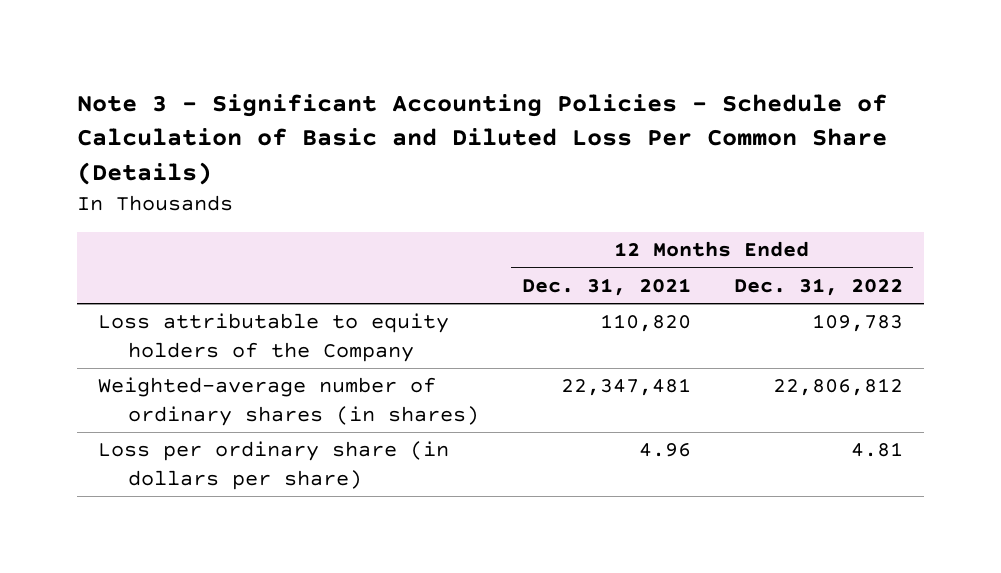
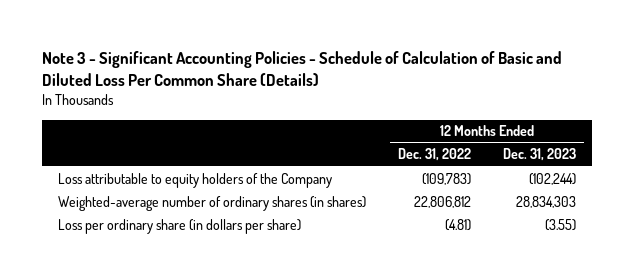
[521,278,691,297] Dec. 31, 2021 -> none
none -> [503,148,577,162] Dec. 31, 2023
[811,314,903,333] 109,783 -> [422,172,472,185] (109,783)
[850,442,903,458] 4.81 -> [445,218,472,231] (4.81)

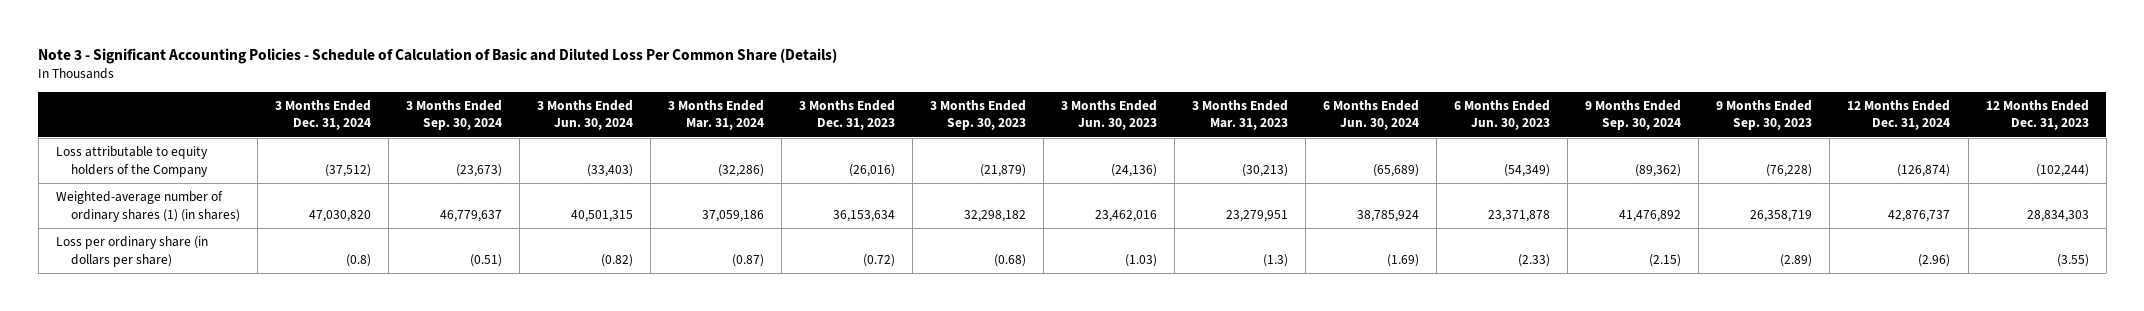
[398,148,472,162] Dec. 31, 2022 -> none
none -> [274,99,371,131] 3 Months Ended Dec. 31, 2024
none -> [405,99,502,131] 3 Months Ended Sep. 30, 2024
none -> [536,99,633,131] 3 Months Ended Jun. 30, 2024
none -> [667,99,764,131] 3 Months Ended Mar. 31, 2024
none -> [798,99,895,131] 3 Months Ended Dec. 31, 2023
none -> [930,99,1027,131] 3 Months Ended Sep. 30, 2023
none -> [1061,99,1158,131] 3 Months Ended Jun. 30, 2023
none -> [1192,99,1289,131] 3 Months Ended Mar. 31, 2023
none -> [1323,99,1420,131] 6 Months Ended Jun. 30, 2024
none -> [1454,99,1551,131] 6 Months Ended Jun. 30, 2023
none -> [1585,99,1682,131] 9 Months Ended Sep. 30, 2024
none -> [1716,99,1813,131] 9 Months Ended Sep. 30, 2023
none -> [1847,99,1951,131] 12 Months Ended Dec. 31, 2024
[58,195,367,211] Weighted-average number of ordinary shares (in shares) -> [55,191,240,222] Weighted-average number of ordinary shares (1) (in shares)

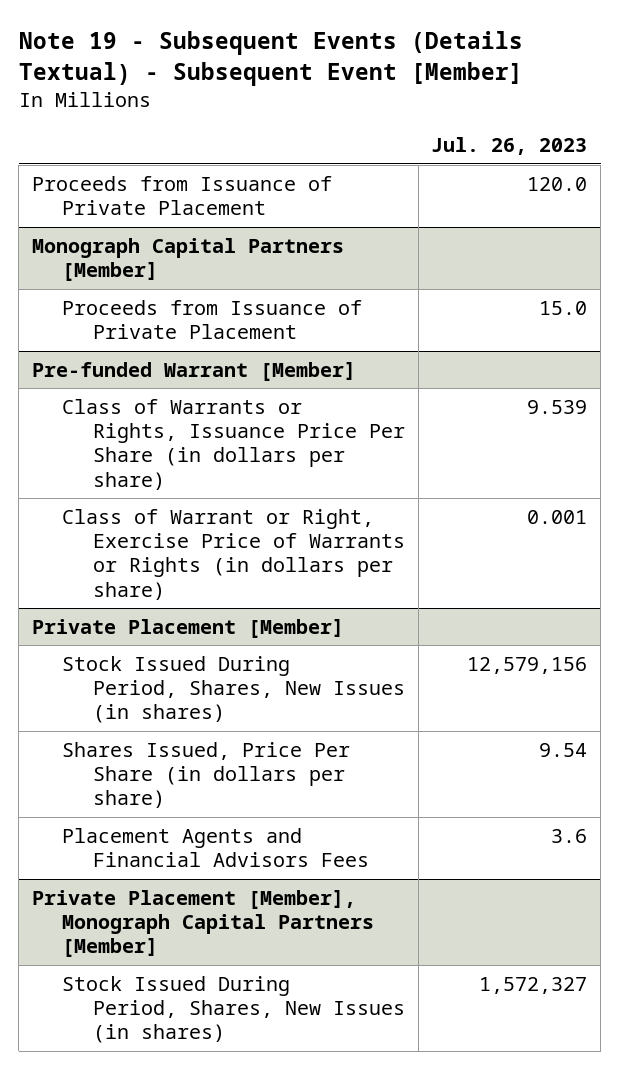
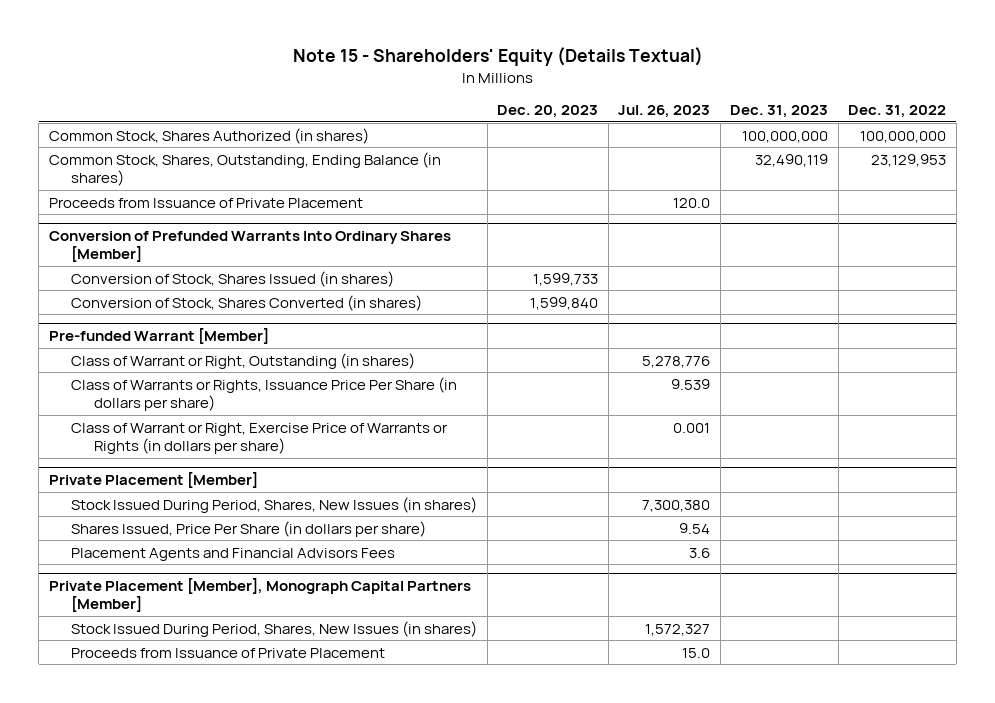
[18,31,523,86] Note 19 - Subsequent Events (Details Textual) - Subsequent Event [Member] -> [292,47,703,67] Note 15 - Shareholders' Equity (Details Textual)
none -> [497,105,599,119] Dec. 20, 2023
none -> [730,105,829,119] Dec. 31, 2023
none -> [848,105,947,119] Dec. 31, 2022
none -> [48,127,369,144] Common Stock, Shares Authorized (in shares)
none -> [48,151,441,187] Common Stock, Shares, Outstanding, Ending Balance (in shares)
[31,237,344,282] Monograph Capital Partners [Member] -> none
[62,299,363,340] Proceeds from Issuance of Private Placement -> none
none -> [48,230,451,263] Conversion of Prefunded Warrants Into Ordinary Shares [Member]
none -> [71,270,395,287] Conversion of Stock, Shares Issued (in shares)
none -> [71,294,423,311] Conversion of Stock, Shares Converted (in shares)
none -> [71,352,416,369] Class of Warrant or Right, Outstanding (in shares)
[467,656,588,674] 12,579,156 -> [642,499,711,512] 7,300,380
none -> [71,647,386,658] Proceeds from Issuance of Private Placement

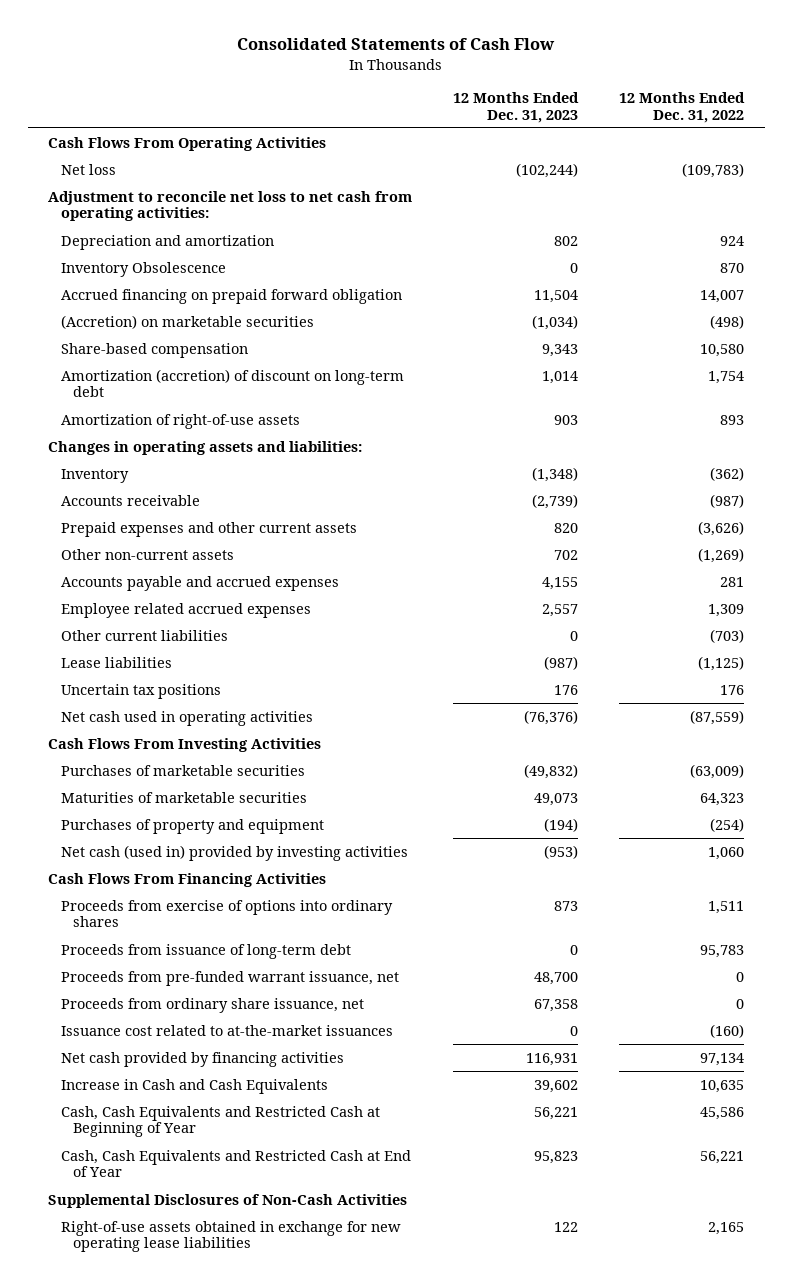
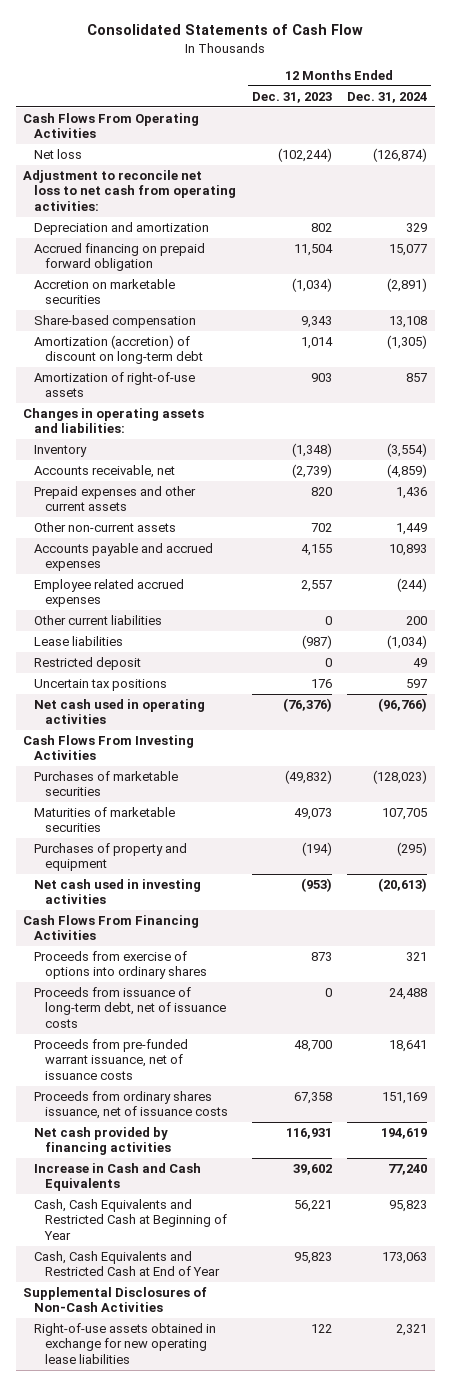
[619,91,746,123] 12 Months Ended Dec. 31, 2022 -> none
none -> [347,91,428,103] Dec. 31, 2024
[60,261,226,277] Inventory Obsolescence -> none
[60,314,314,329] (Accretion) on marketable securities -> [34,278,176,305] Accretion on marketable securities
[60,494,200,506] Accounts receivable -> [34,464,176,478] Accounts receivable, net
none -> [34,656,142,670] Restricted deposit
[60,844,408,861] Net cash (used in) provided by investing activities -> [34,878,202,905] Net cash used in investing activities
[60,1024,393,1036] Issuance cost related to at-the-market issuances -> none
[60,943,351,959] Proceeds from issuance of long-term debt -> [34,986,227,1029] Proceeds from issuance of long-term debt, net of issuance costs
[60,970,399,986] Proceeds from pre-funded warrant issuance, net -> [34,1038,189,1081] Proceeds from pre-funded warrant issuance, net of issuance costs
[60,997,364,1013] Proceeds from ordinary share issuance, net -> [34,1090,229,1120] Proceeds from ordinary shares issuance, net of issuance costs

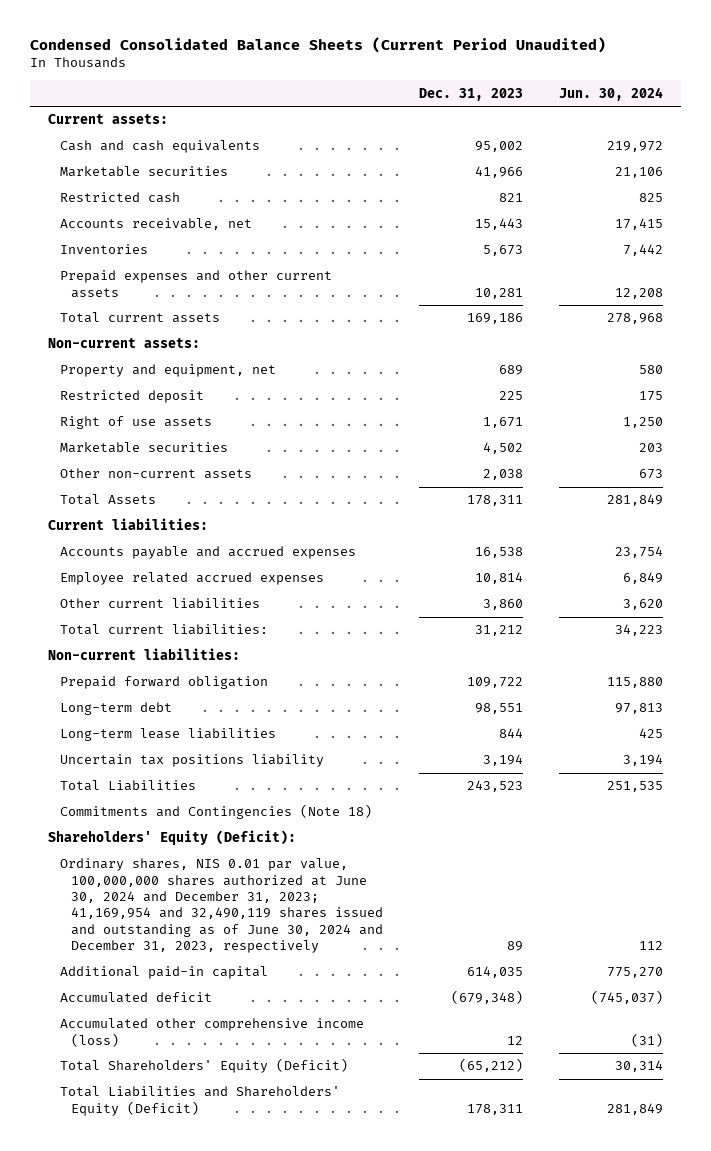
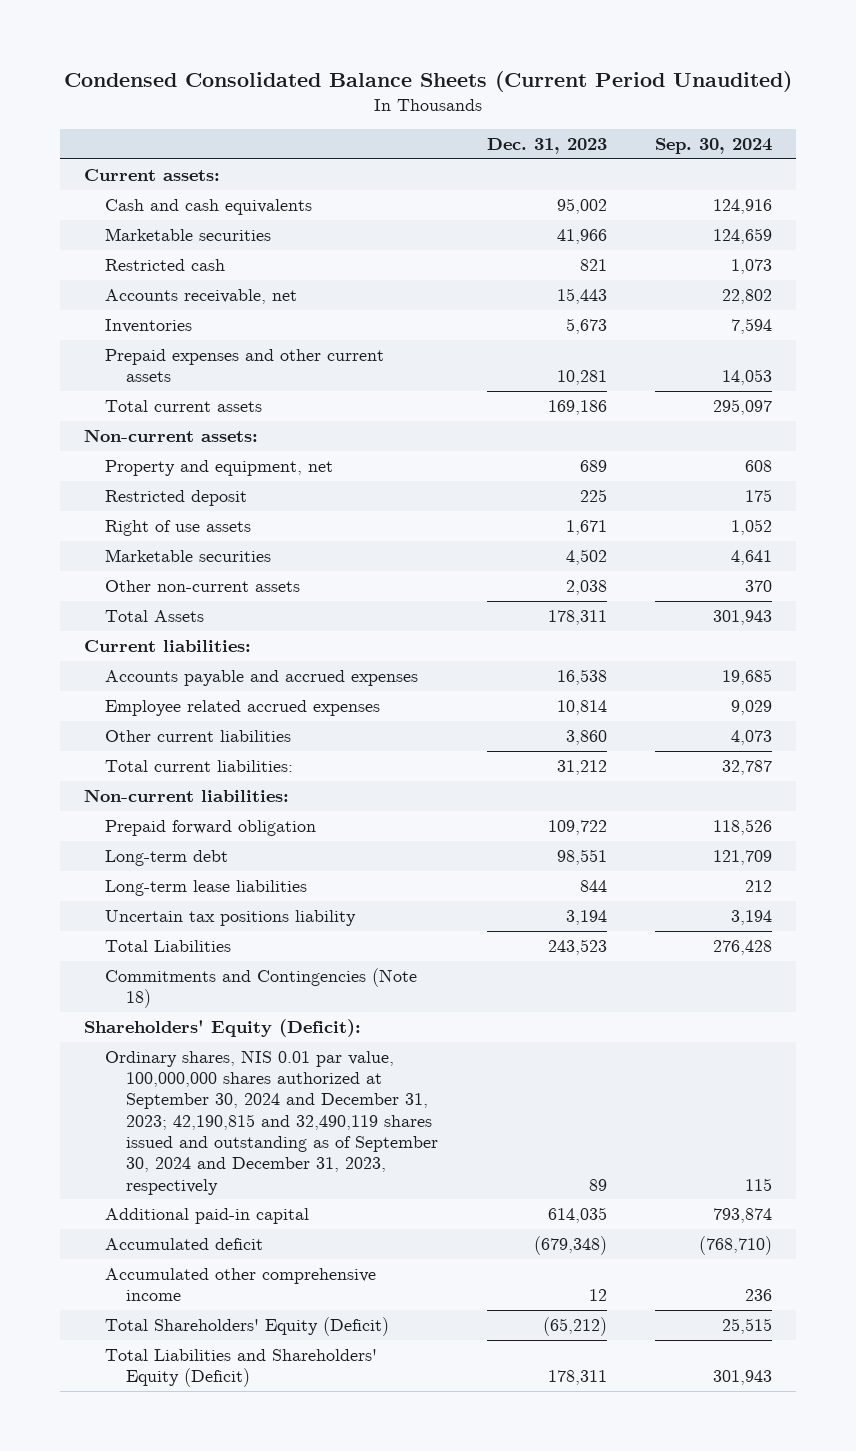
[559,86,664,101] Jun. 30, 2024 -> none
none -> [654,138,772,155] Sep. 30, 2024
[59,858,384,954] Ordinary shares, NIS 0.01 par value, 100,000,000 shares authorized at June 30, 2024 and December 31, 2023; 41,169,954 and 32,490,119 shares issued and outstanding as of June 30, 2024 and December 31, 2023, respectively -> [105,1049,439,1195] Ordinary shares, NIS 0.01 par value, 100,000,000 shares authorized at September 30, 2024 and December 31, 2023; 42,190,815 and 32,490,119 shares issued and outstanding as of September 30, 2024 and December 31, 2023, respectively
[59,1018,364,1047] Accumulated other comprehensive income (loss) -> [105,1267,377,1302] Accumulated other comprehensive income

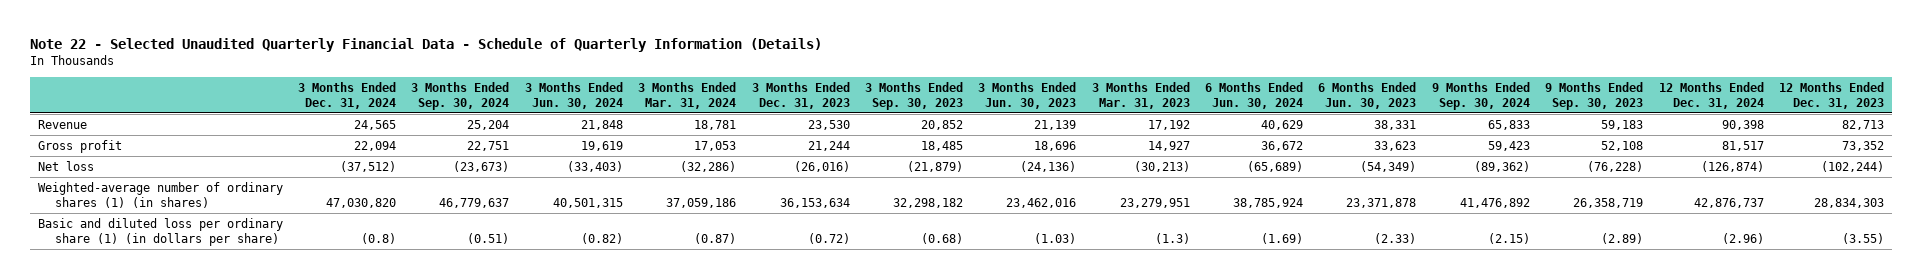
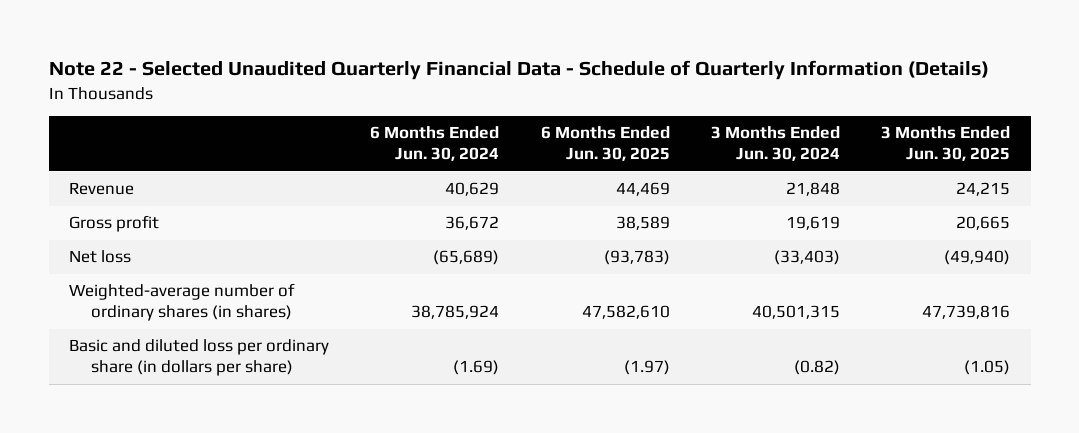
[298,81,397,109] 3 Months Ended Dec. 31, 2024 -> none
[411,81,510,110] 3 Months Ended Sep. 30, 2024 -> none
[638,81,737,109] 3 Months Ended Mar. 31, 2024 -> none
[751,81,850,109] 3 Months Ended Dec. 31, 2023 -> none
[864,81,963,110] 3 Months Ended Sep. 30, 2023 -> none
[978,81,1077,109] 3 Months Ended Jun. 30, 2023 -> none
[1091,81,1190,109] 3 Months Ended Mar. 31, 2023 -> none
[1318,81,1417,109] 6 Months Ended Jun. 30, 2023 -> none
[1431,81,1530,110] 9 Months Ended Sep. 30, 2024 -> none
[1545,81,1644,110] 9 Months Ended Sep. 30, 2023 -> none
[1658,81,1764,109] 12 Months Ended Dec. 31, 2024 -> none
[1778,81,1884,109] 12 Months Ended Dec. 31, 2023 -> none
none -> [540,126,670,162] 6 Months Ended Jun. 30, 2025
none -> [880,126,1010,162] 3 Months Ended Jun. 30, 2025
[37,182,283,208] Weighted-average number of ordinary shares (1) (in shares) -> [69,283,296,322] Weighted-average number of ordinary shares (in shares)
[37,218,283,246] Basic and diluted loss per ordinary share (1) (in dollars per share) -> [69,339,330,377] Basic and diluted loss per ordinary share (in dollars per share)

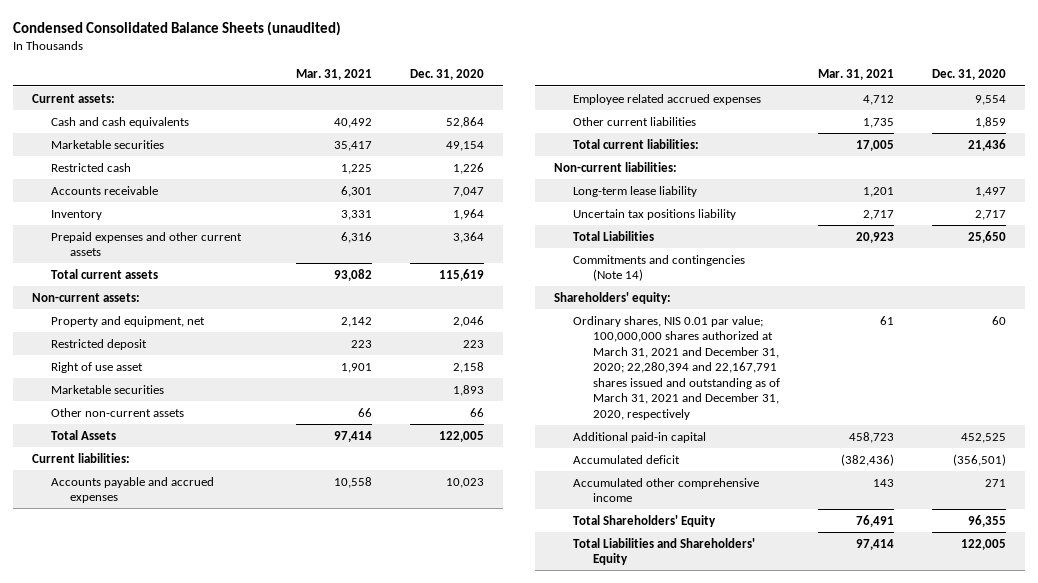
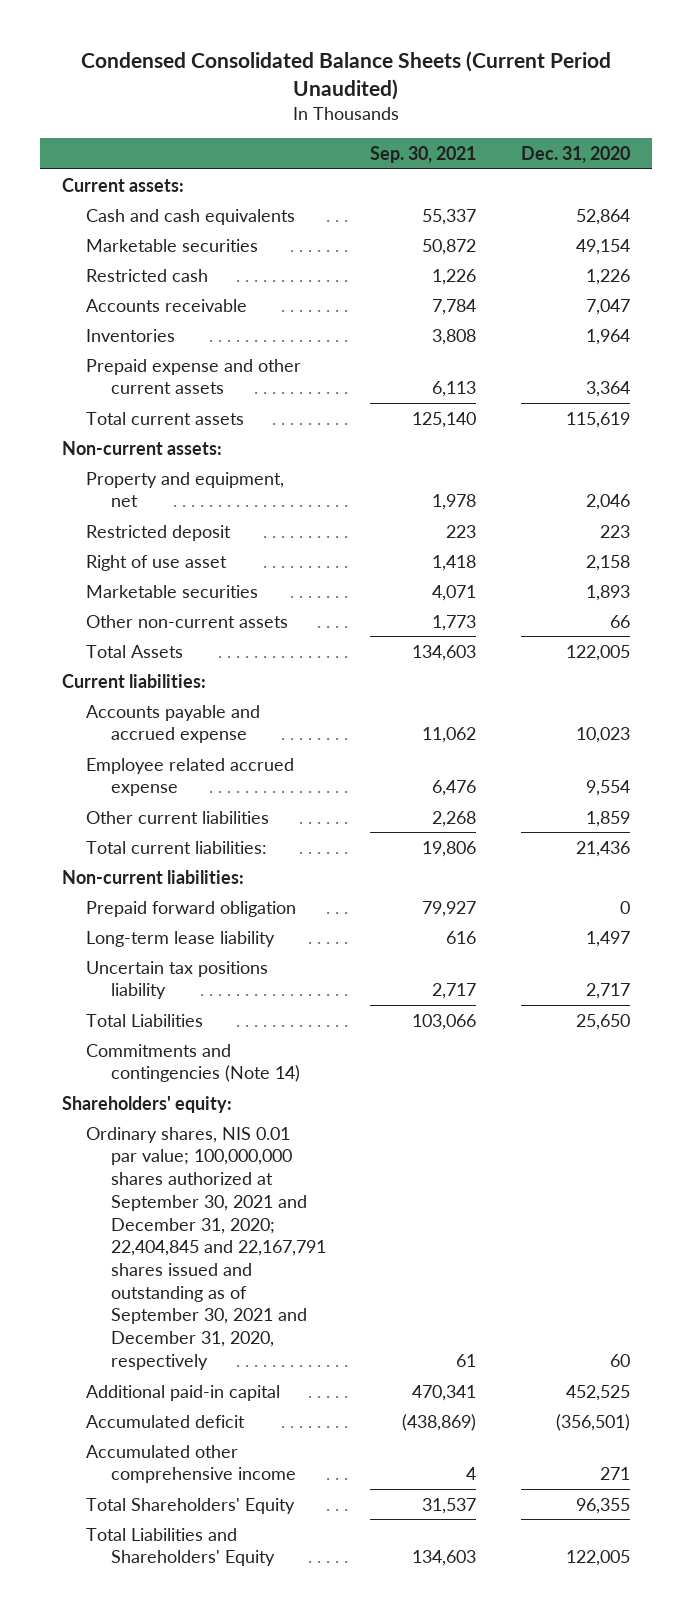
[12,20,341,36] Condensed Consolidated Balance Sheets (unaudited) -> [80,50,611,100] Condensed Consolidated Balance Sheets (Current Period Unaudited)
[295,69,372,81] Mar. 31, 2021 -> none
none -> [370,146,477,164] Sep. 30, 2021
[51,209,103,220] Inventory -> [86,328,176,342] Inventories
[51,231,243,257] Prepaid expenses and other current assets -> [86,358,302,395] Prepaid expense and other current assets
[51,476,215,504] Accounts payable and accrued expenses -> [86,704,261,744] Accounts payable and accrued expense
[573,93,762,105] Employee related accrued expenses -> [86,757,295,797] Employee related accrued expense
none -> [86,900,297,917] Prepaid forward obligation
[573,315,780,420] Ordinary shares, NIS 0.01 par value; 100,000,000 shares authorized at March 31, 2021 and December 31, 2020; 22,280,394 and 22,167,791 shares issued and outstanding as of March 31, 2021 and December 31, 2020, respectively -> [86,1126,326,1370] Ordinary shares, NIS 0.01 par value; 100,000,000 shares authorized at September 30, 2021 and December 31, 2020; 22,404,845 and 22,167,791 shares issued and outstanding as of September 30, 2021 and December 31, 2020, respectively

